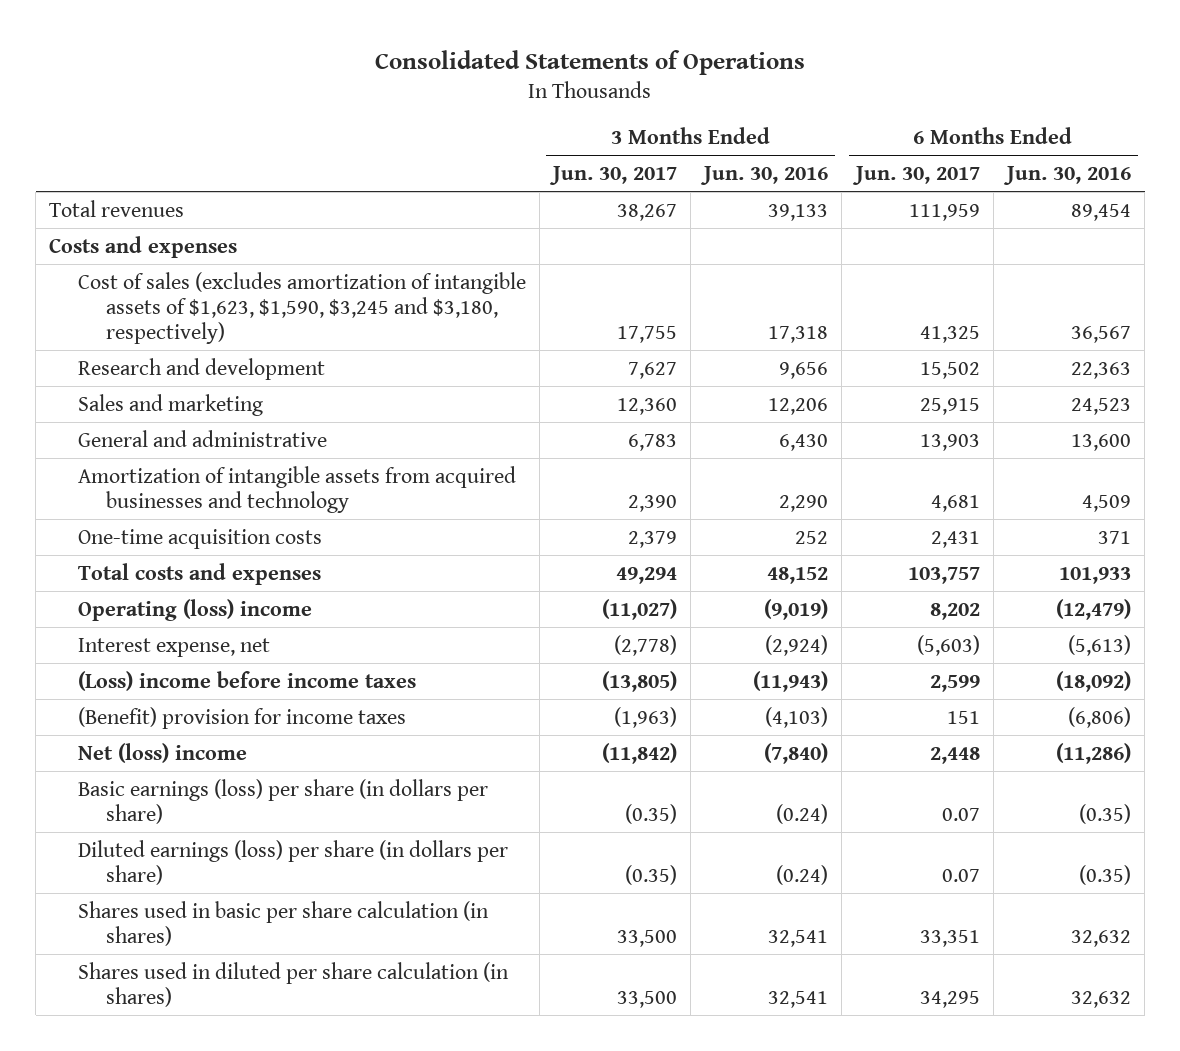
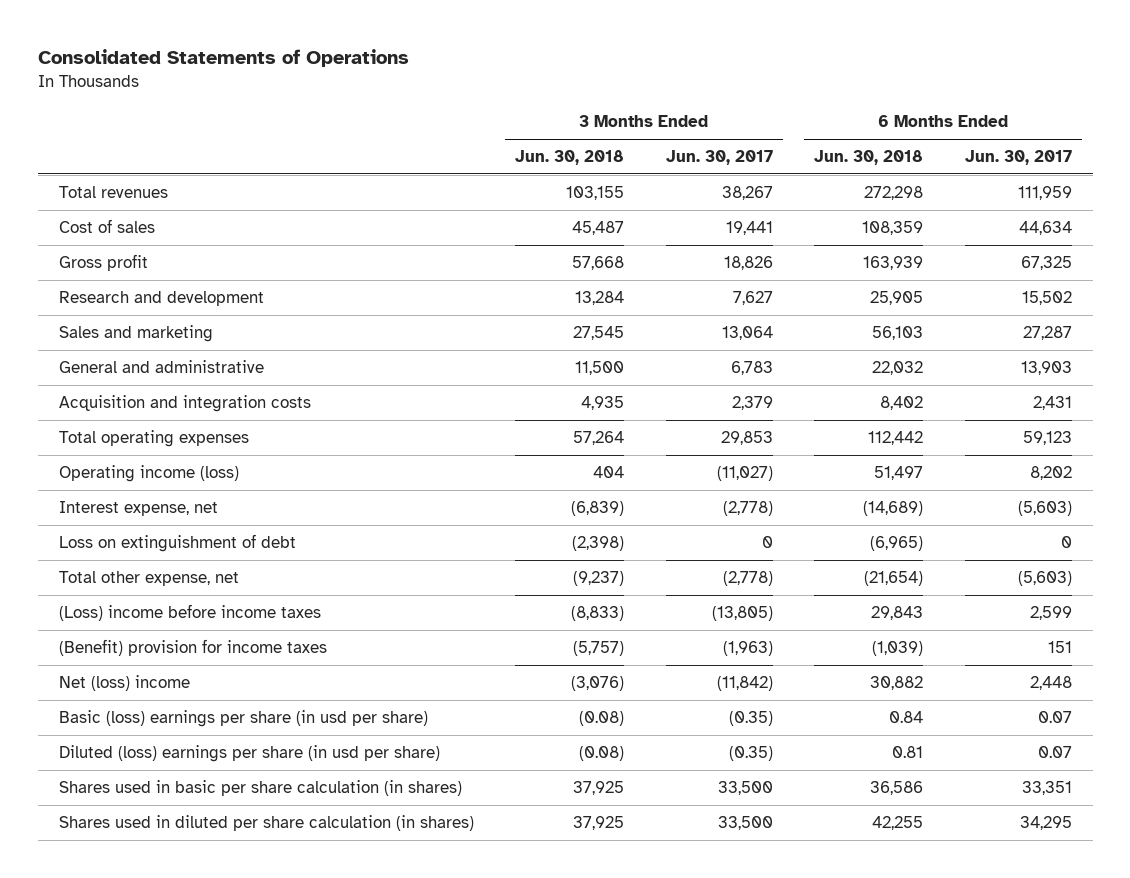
[700,165,829,185] Jun. 30, 2016 -> none
[1002,165,1131,185] Jun. 30, 2016 -> none
none -> [515,150,625,166] Jun. 30, 2018
none -> [814,150,924,166] Jun. 30, 2018
[49,235,238,258] Costs and expenses -> none
[77,271,526,344] Cost of sales (excludes amortization of intangible assets of $1,623, $1,590, $3,245 and $3,180, respectively) -> [58,219,155,234] Cost of sales
[617,325,678,343] 17,755 -> [725,221,773,236] 19,441
[919,325,980,343] 41,325 -> [1018,221,1072,236] 44,634
none -> [58,254,148,272] Gross profit
[617,397,678,415] 12,360 -> [721,326,773,341] 13,064
[919,397,980,415] 25,915 -> [1022,326,1072,341] 27,287
[77,465,516,513] Amortization of intangible assets from acquired businesses and technology -> none
[77,528,322,549] One-time acquisition costs -> [58,395,311,413] Acquisition and integration costs
[77,562,321,585] Total costs and expenses -> [58,430,249,448] Total operating expenses
[616,566,678,584] 49,294 -> [720,431,773,446] 29,853
[907,566,980,584] 103,757 -> [1022,431,1072,446] 59,123
[77,598,312,621] Operating (loss) income -> [58,465,239,483] Operating income (loss)
none -> [58,534,296,553] Loss on extinguishment of debt
none -> [58,571,239,587] Total other expense, net
[77,778,488,824] Basic earnings (loss) per share (in dollars per share) -> [58,710,428,728] Basic (loss) earnings per share (in usd per share)
[77,839,508,885] Diluted earnings (loss) per share (in dollars per share) -> [58,745,440,763] Diluted (loss) earnings per share (in usd per share)

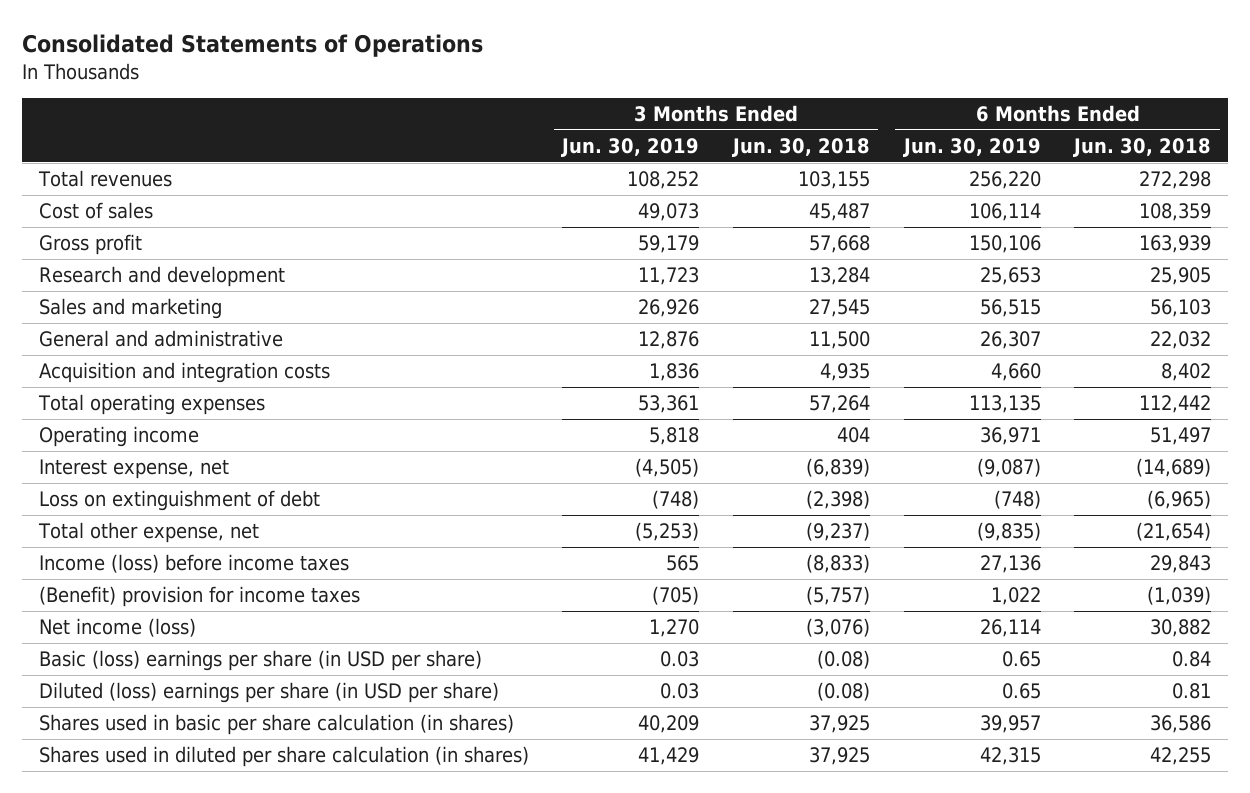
[665,150,773,166] Jun. 30, 2017 -> none
[964,150,1072,166] Jun. 30, 2017 -> none
none -> [561,137,700,157] Jun. 30, 2019
none -> [902,137,1041,157] Jun. 30, 2019
[58,465,239,483] Operating income (loss) -> [38,425,199,447] Operating income
[58,604,321,622] (Loss) income before income taxes -> [38,553,349,573] Income (loss) before income taxes
[58,675,190,692] Net (loss) income -> [38,617,196,637] Net income (loss)
[58,710,428,728] Basic (loss) earnings per share (in usd per share) -> [38,649,482,671] Basic (loss) earnings per share (in USD per share)
[58,745,440,763] Diluted (loss) earnings per share (in usd per share) -> [38,681,499,703] Diluted (loss) earnings per share (in USD per share)

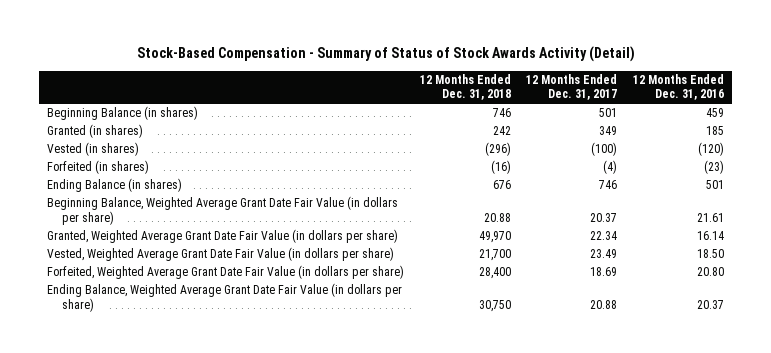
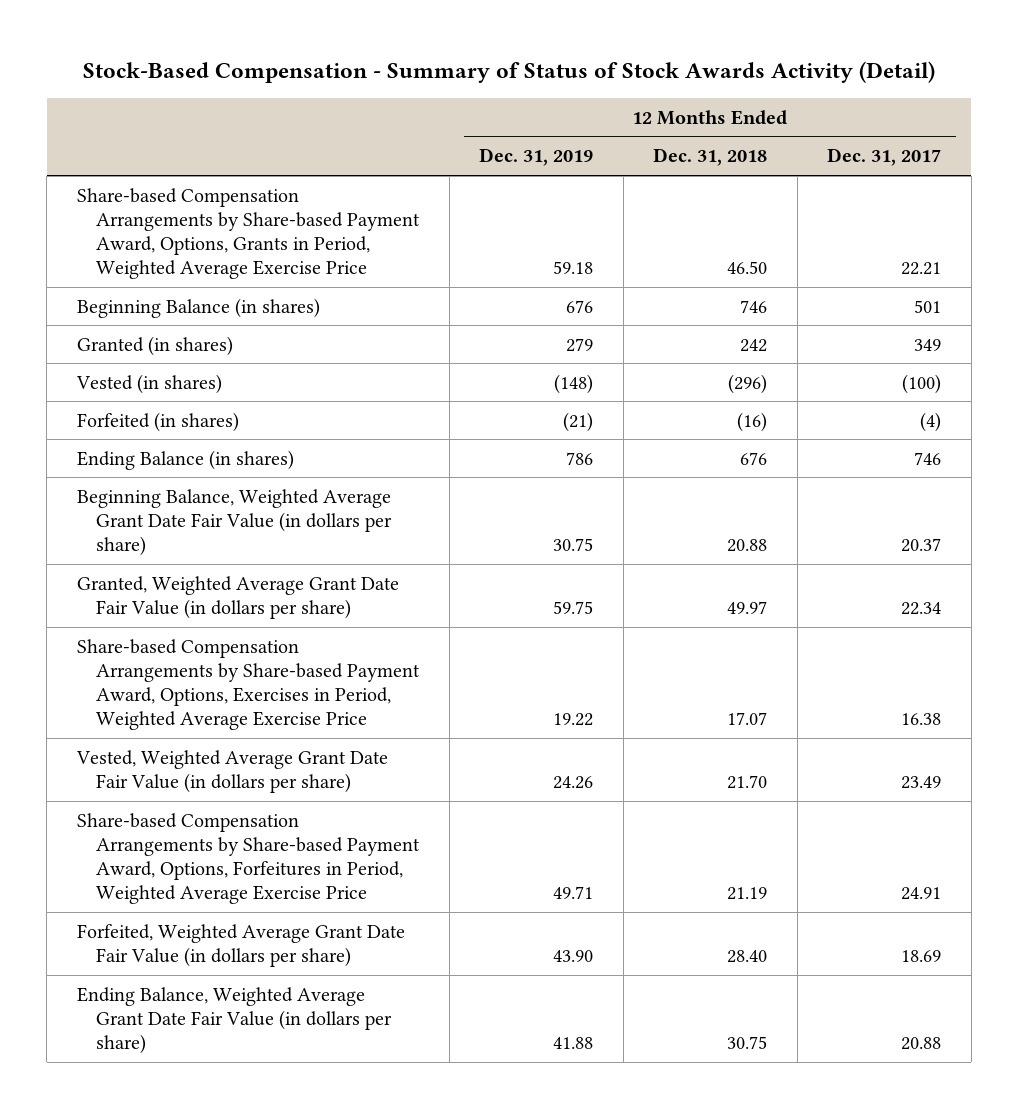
[633,74,725,101] 12 Months Ended Dec. 31, 2016 -> none
none -> [479,148,594,167] Dec. 31, 2019
none -> [76,187,421,280] Share-based Compensation Arrangements by Share-based Payment Award, Options, Grants in Period, Weighted Average Exercise Price
[478,231,511,244] 49,970 -> [727,600,768,614] 49.97
none -> [76,638,421,731] Share-based Compensation Arrangements by Share-based Payment Award, Options, Exercises in Period, Weighted Average Exercise Price
[478,249,511,262] 21,700 -> [727,774,768,789] 21.70
none -> [76,812,421,905] Share-based Compensation Arrangements by Share-based Payment Award, Options, Forfeitures in Period, Weighted Average Exercise Price
[478,267,511,280] 28,400 -> [727,949,768,963] 28.40
[478,299,511,312] 30,750 -> [727,1036,768,1050] 30.75

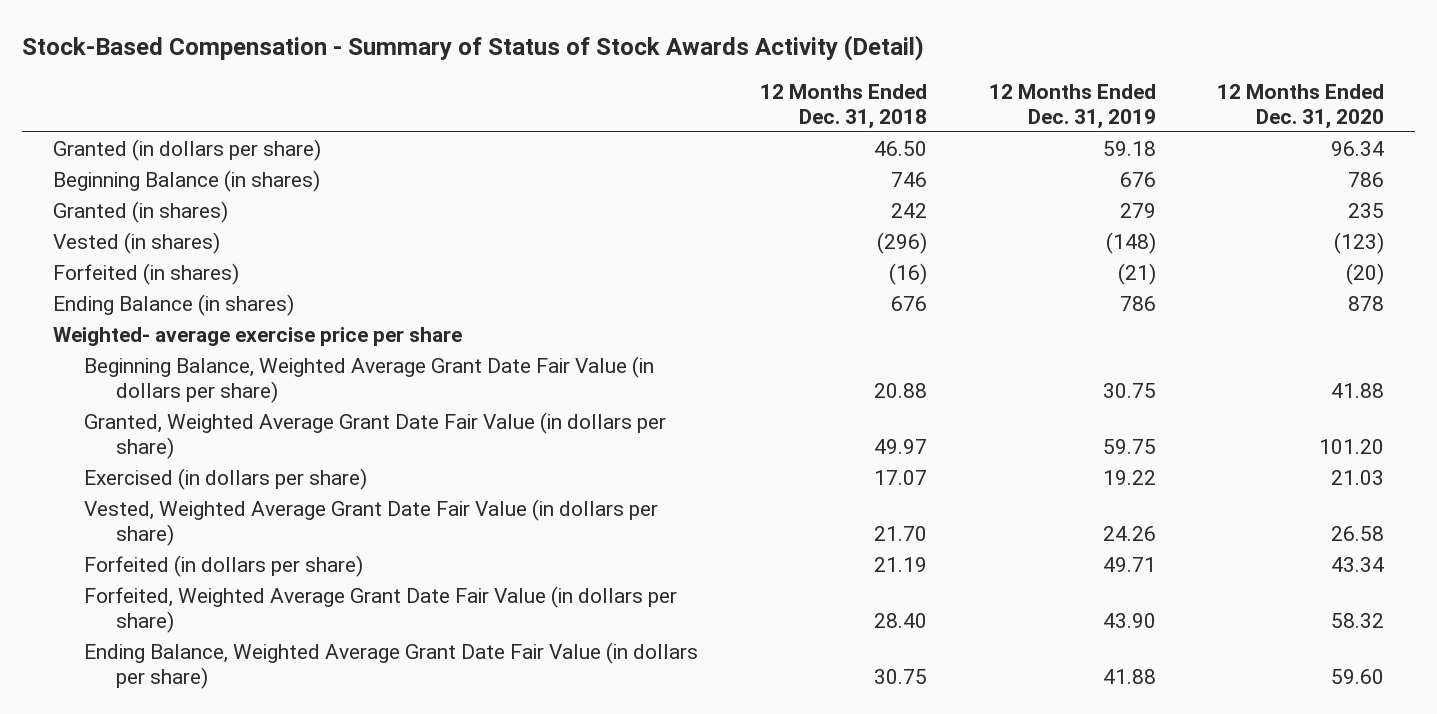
[827,148,942,167] Dec. 31, 2017 -> none
none -> [1217,83,1385,129] 12 Months Ended Dec. 31, 2020
[76,187,421,280] Share-based Compensation Arrangements by Share-based Payment Award, Options, Grants in Period, Weighted Average Exercise Price -> [53,138,322,161] Granted (in dollars per share)
none -> [53,326,463,346] Weighted- average exercise price per share
[76,638,421,731] Share-based Compensation Arrangements by Share-based Payment Award, Options, Exercises in Period, Weighted Average Exercise Price -> [84,467,368,490] Exercised (in dollars per share)
[76,812,421,905] Share-based Compensation Arrangements by Share-based Payment Award, Options, Forfeitures in Period, Weighted Average Exercise Price -> [84,554,364,577] Forfeited (in dollars per share)

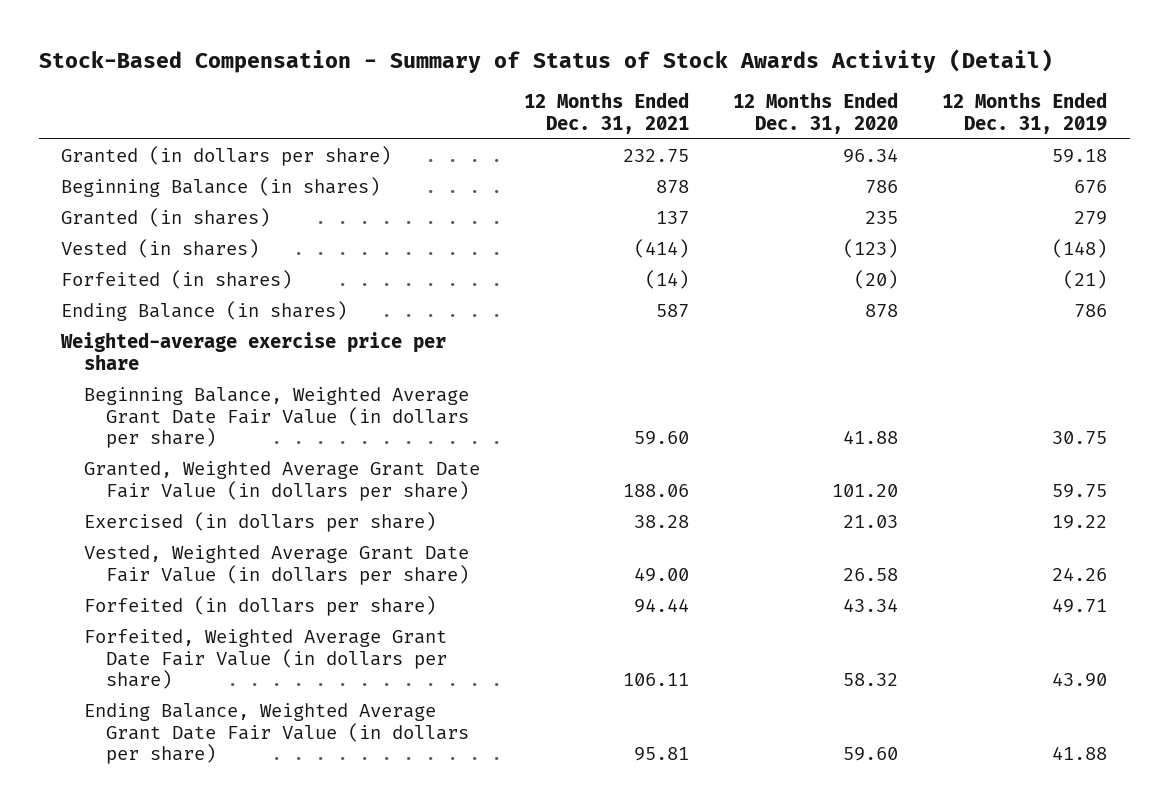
[759,83,927,129] 12 Months Ended Dec. 31, 2018 -> none
none -> [523,91,689,134] 12 Months Ended Dec. 31, 2021
[53,326,463,346] Weighted- average exercise price per share -> [60,331,447,370] Weighted-average exercise price per share

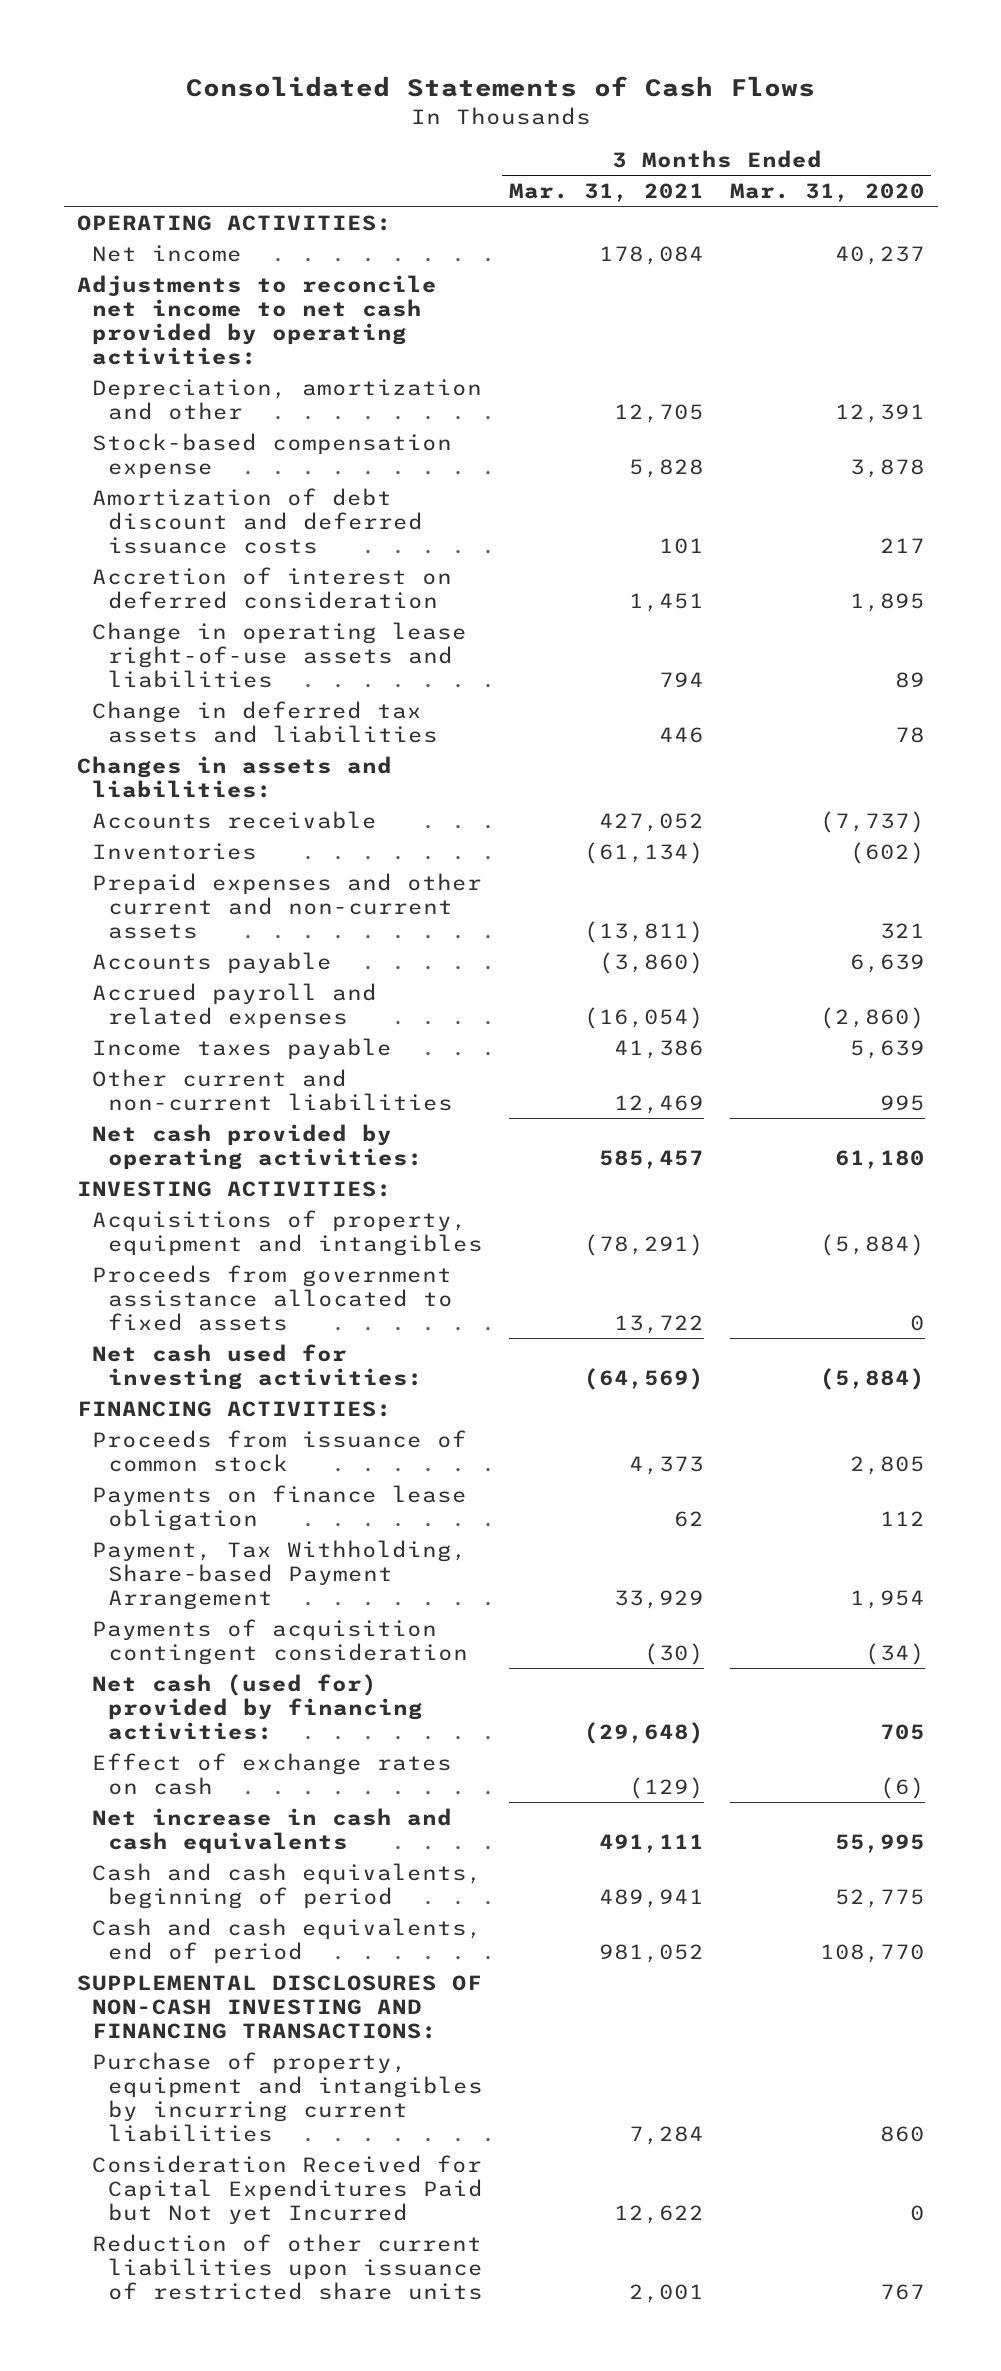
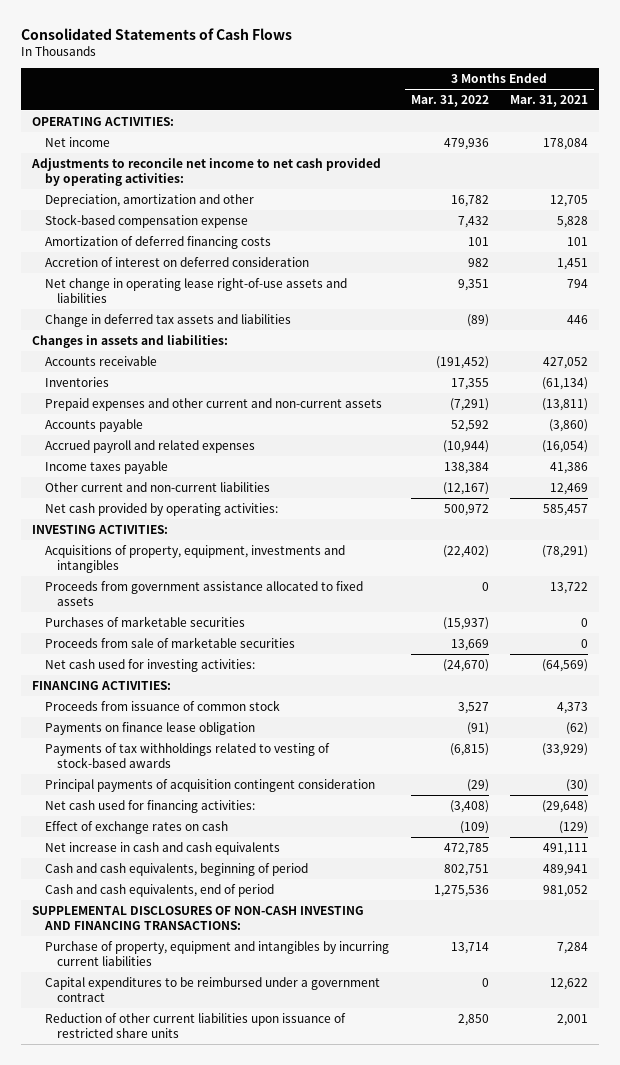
[729,183,925,203] Mar. 31, 2020 -> none
none -> [410,94,489,107] Mar. 31, 2022
[92,487,423,554] Amortization of debt discount and deferred issuance costs -> [44,235,271,249] Amortization of deferred financing costs
[92,621,468,688] Change in operating lease right-of-use assets and liabilities -> [44,277,347,304] Net change in operating lease right-of-use assets and liabilities
[92,1209,483,1256] Acquisitions of property, equipment and intangibles -> [44,544,345,574] Acquisitions of property, equipment, investments and intangibles
none -> [44,615,245,627] Purchases of marketable securities
none -> [44,636,295,648] Proceeds from sale of marketable securities
[673,1510,704,1527] 62 -> [566,721,589,735] (62)
[92,1539,468,1610] Payment, Tax Withholding, Share-based Payment Arrangement -> [44,742,330,769] Payments of tax withholdings related to vesting of stock-based awards
[613,1589,704,1609] 33,929 -> [542,742,589,756] (33,929)
[92,1618,468,1665] Payments of acquisition contingent consideration -> [44,778,375,792] Principal payments of acquisition contingent consideration
[92,1673,423,1740] Net cash (used for) provided by financing activities: -> [44,799,255,813] Net cash used for financing activities:
[92,2154,483,2225] Consideration Received for Capital Expenditures Paid but Not yet Incurred -> [44,976,380,1003] Capital expenditures to be reimbursed under a government contract

